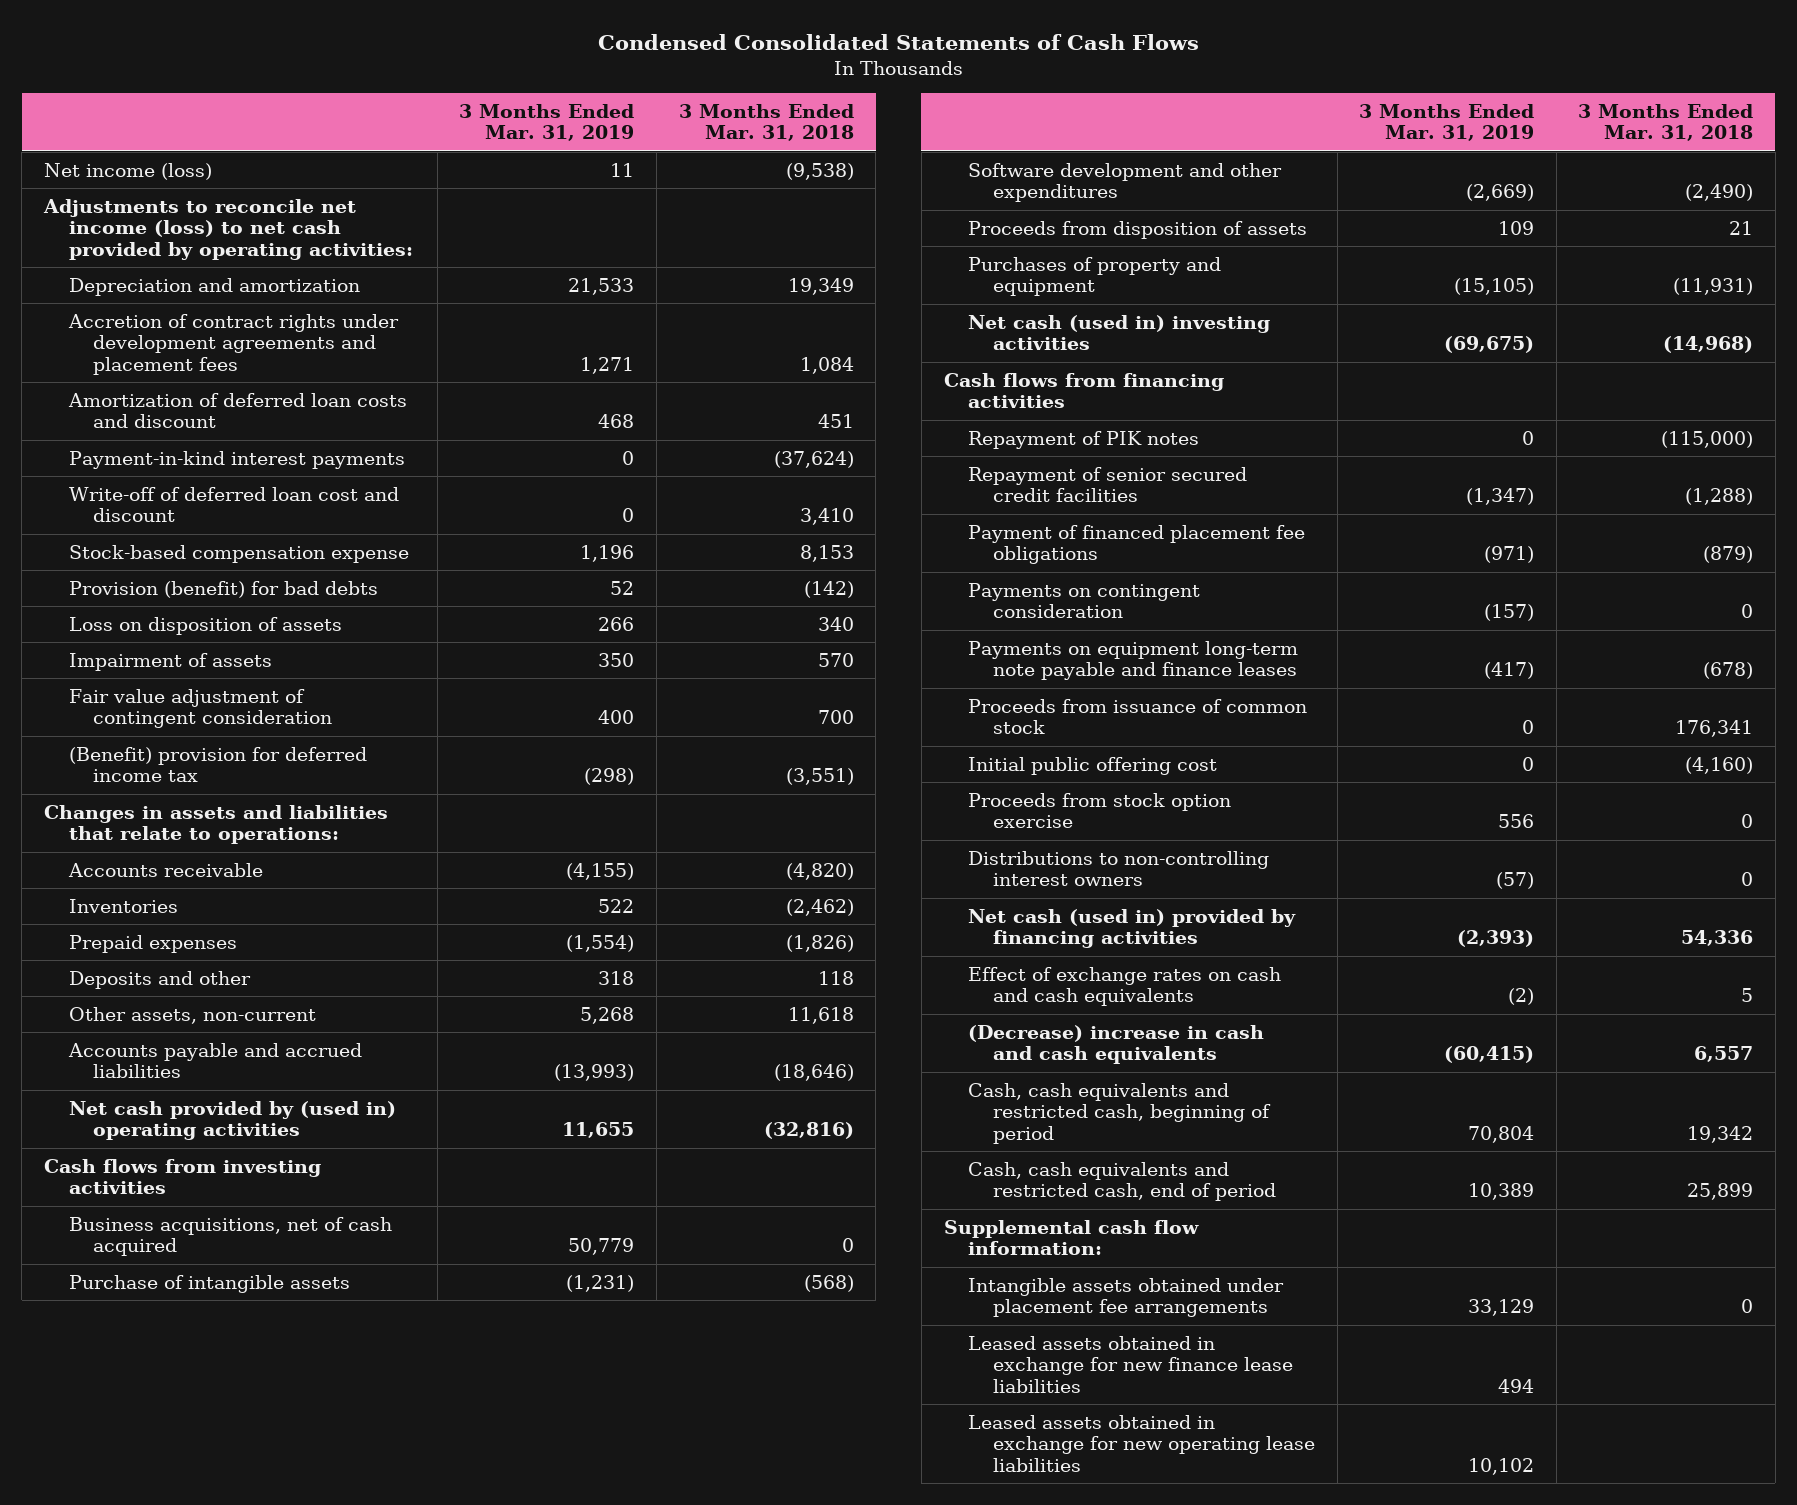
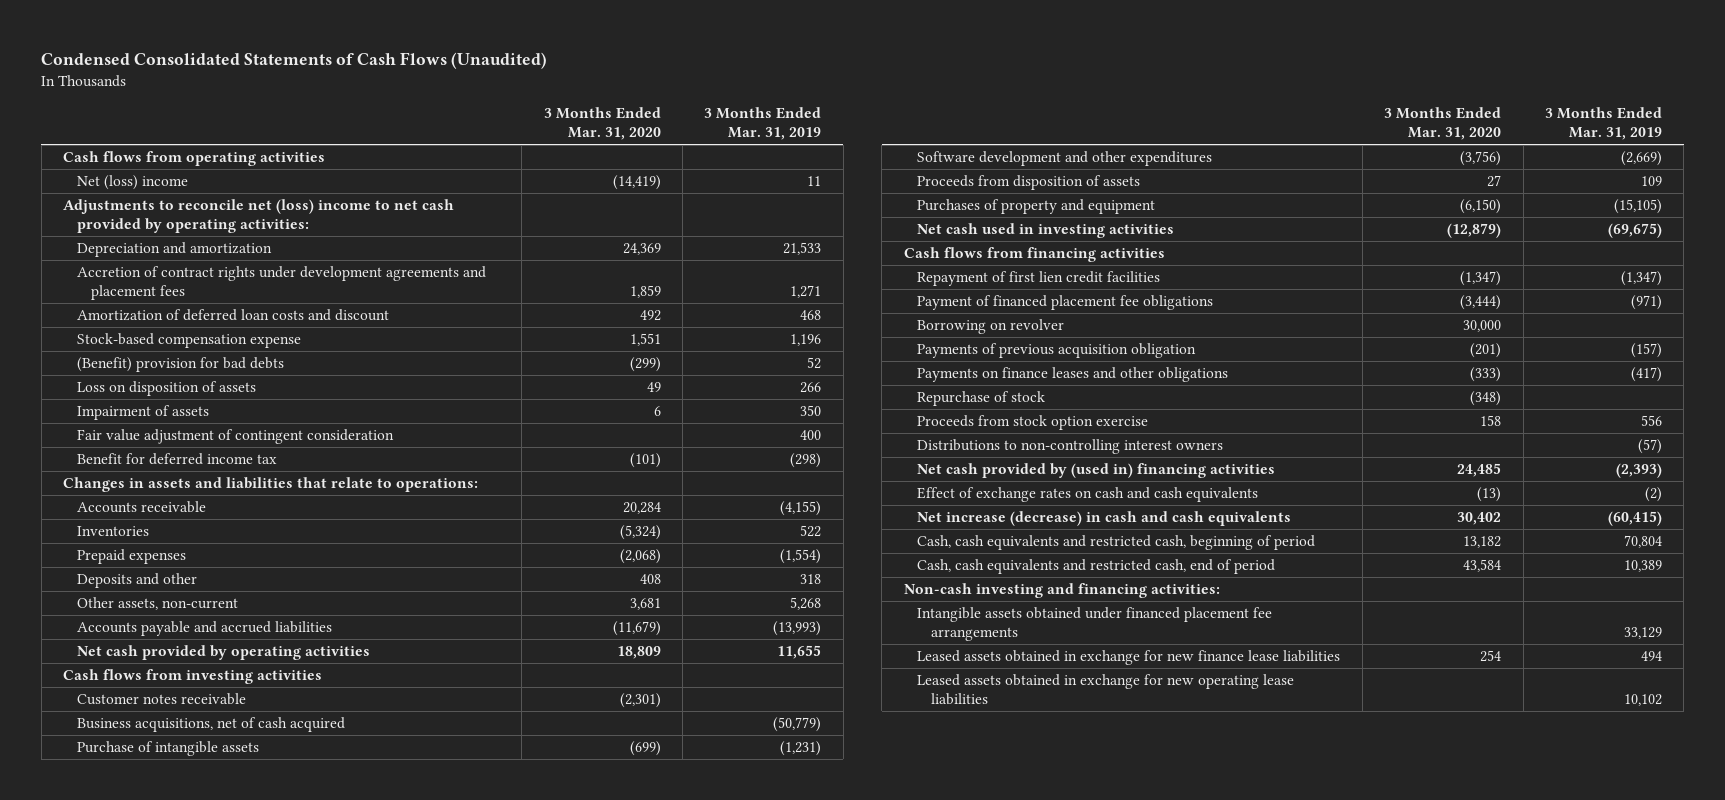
[597,34,1199,51] Condensed Consolidated Statements of Cash Flows -> [41,51,548,69] Condensed Consolidated Statements of Cash Flows (Unaudited)
[678,103,854,142] 3 Months Ended Mar. 31, 2018 -> none
none -> [543,107,661,141] 3 Months Ended Mar. 31, 2020
none -> [62,150,325,166] Cash flows from operating activities
[43,162,212,180] Net income (loss) -> [76,174,188,190] Net (loss) income
[42,198,413,260] Adjustments to reconcile net income (loss) to net cash provided by operating activities: -> [62,198,454,234] Adjustments to reconcile net (loss) income to net cash provided by operating activities:
[68,450,405,469] Payment-in-kind interest payments -> none
[68,486,399,523] Write-off of deferred loan cost and discount -> none
[68,580,378,598] Provision (benefit) for bad debts -> [76,356,284,372] (Benefit) provision for bad debts
[68,746,367,783] (Benefit) provision for deferred income tax -> [76,452,277,465] Benefit for deferred income tax
[68,1100,396,1141] Net cash provided by (used in) operating activities -> [76,644,370,660] Net cash provided by operating activities
none -> [76,692,246,705] Customer notes receivable
[568,1238,635,1256] 50,779 -> [773,716,822,732] (50,779)
[968,314,1271,351] Net cash (used in) investing activities -> [917,222,1175,238] Net cash used in investing activities
[968,430,1200,449] Repayment of PIK notes -> none
[968,466,1248,503] Repayment of senior secured credit facilities -> [917,270,1161,286] Repayment of first lien credit facilities
[968,698,1308,735] Proceeds from issuance of common stock -> none
[968,756,1218,775] Initial public offering cost -> none
none -> [917,318,1065,334] Borrowing on revolver
[968,582,1201,619] Payments on contingent consideration -> [917,342,1197,358] Payments of previous acquisition obligation
[968,640,1299,681] Payments on equipment long-term note payable and finance leases -> [917,366,1229,382] Payments on finance leases and other obligations
none -> [917,390,1046,406] Repurchase of stock
[968,908,1297,949] Net cash (used in) provided by financing activities -> [917,462,1276,478] Net cash provided by (used in) financing activities
[968,1024,1265,1065] (Decrease) increase in cash and cash equivalents -> [917,510,1292,526] Net increase (decrease) in cash and cash equivalents
[943,1219,1199,1256] Supplemental cash flow information: -> none
none -> [903,582,1220,598] Non-cash investing and financing activities:
[968,1277,1285,1318] Intangible assets obtained under placement fee arrangements -> [917,606,1273,642] Intangible assets obtained under financed placement fee arrangements

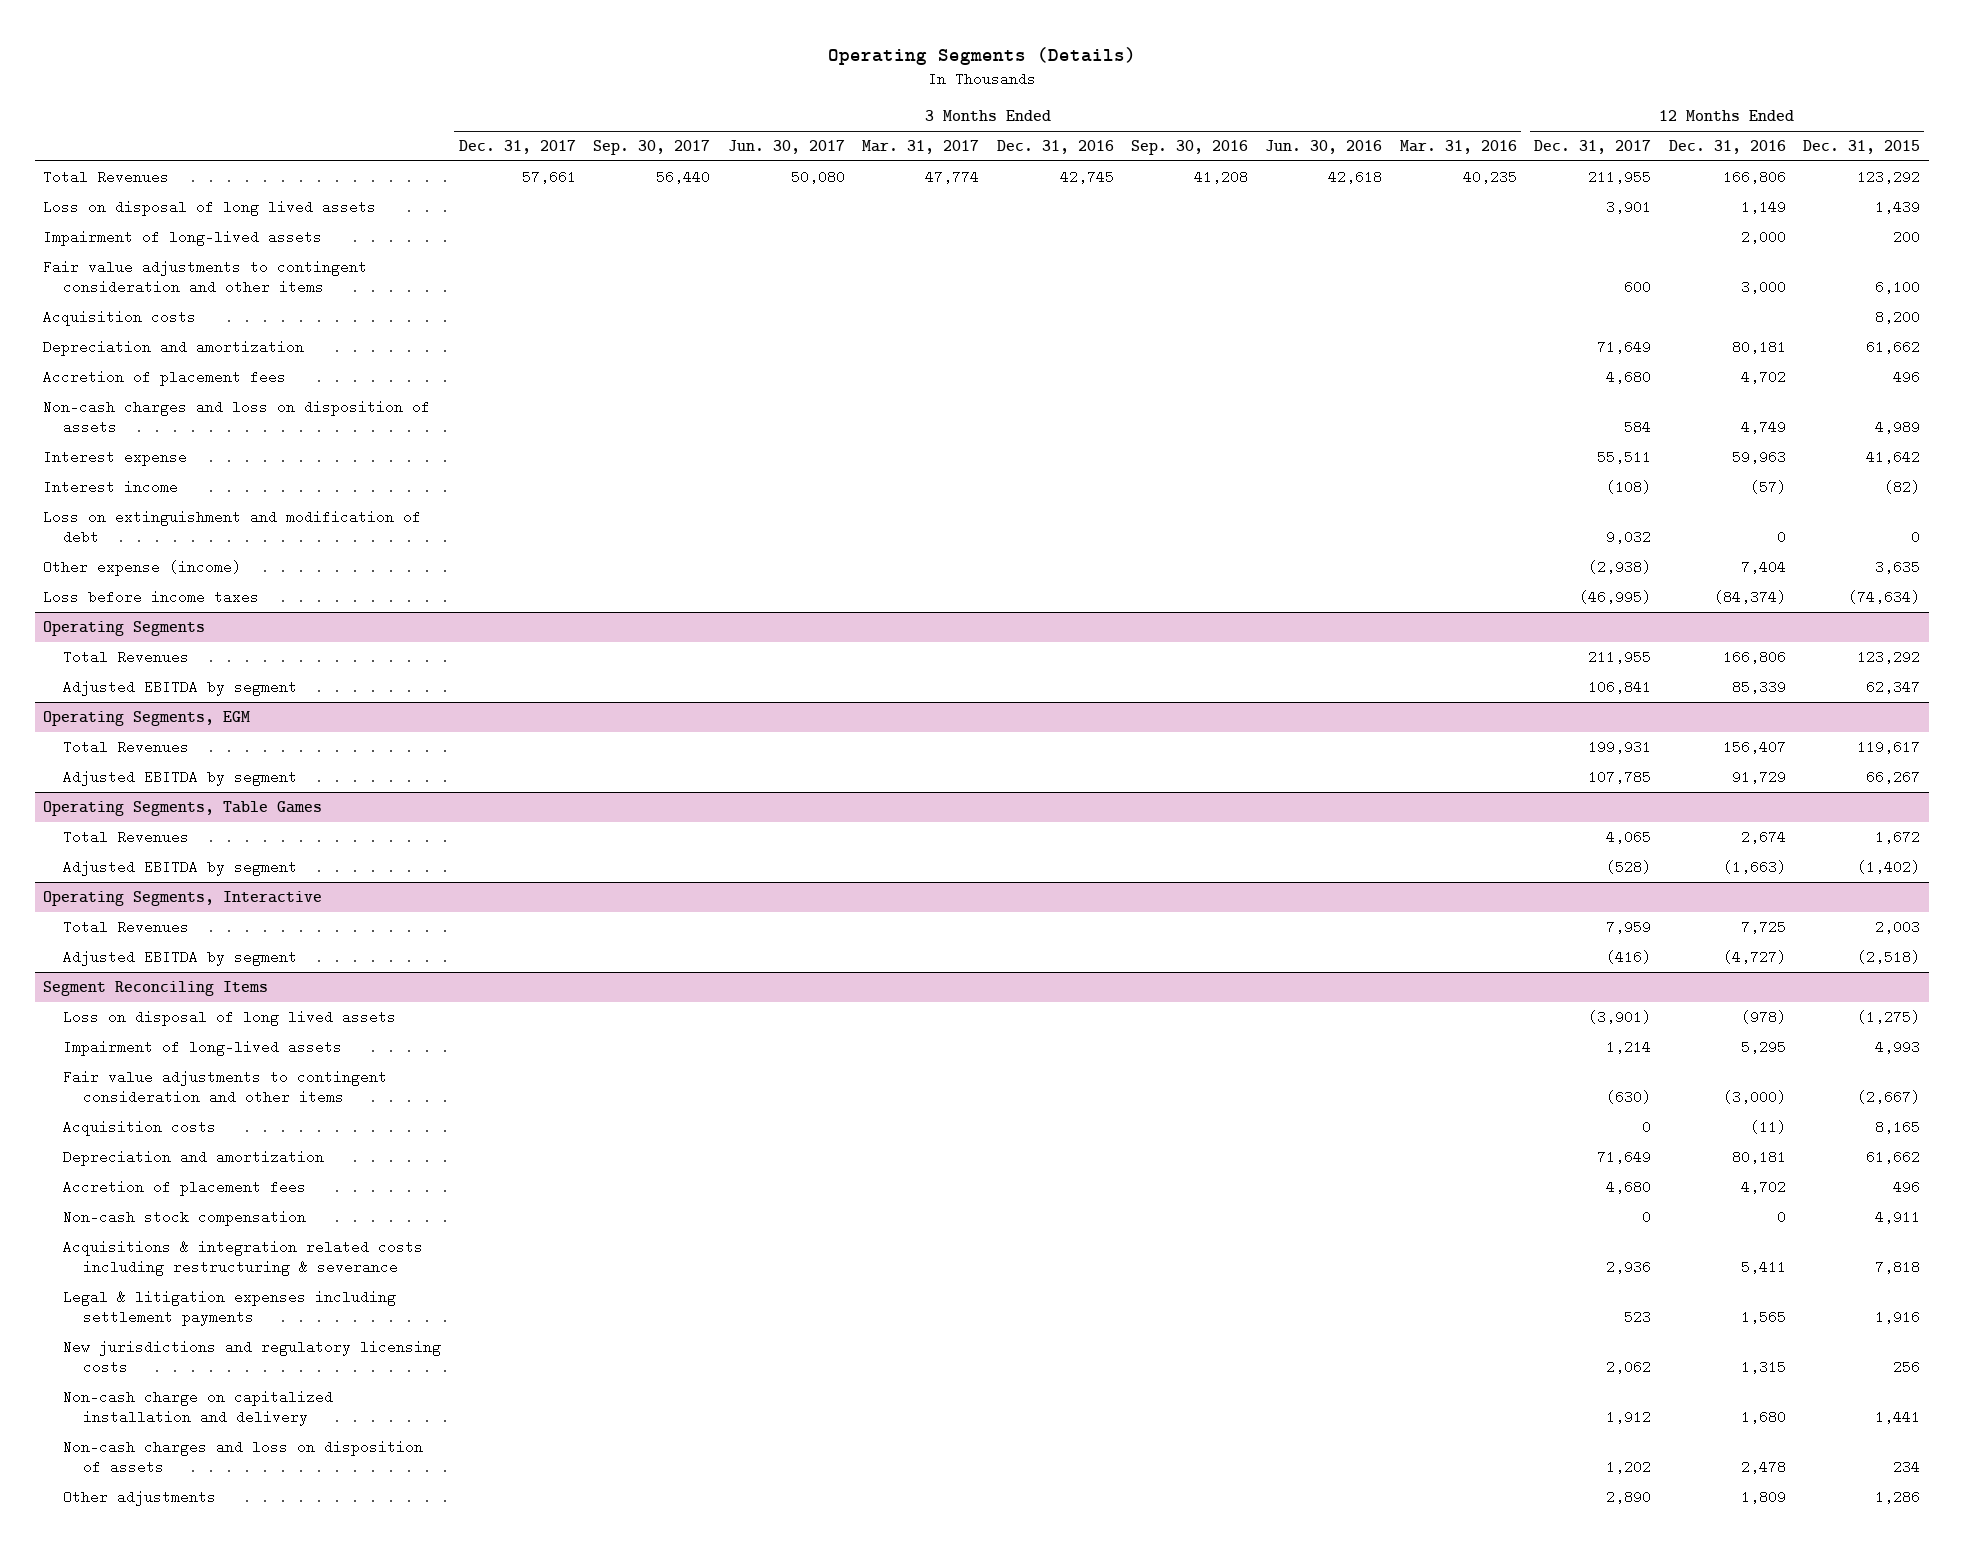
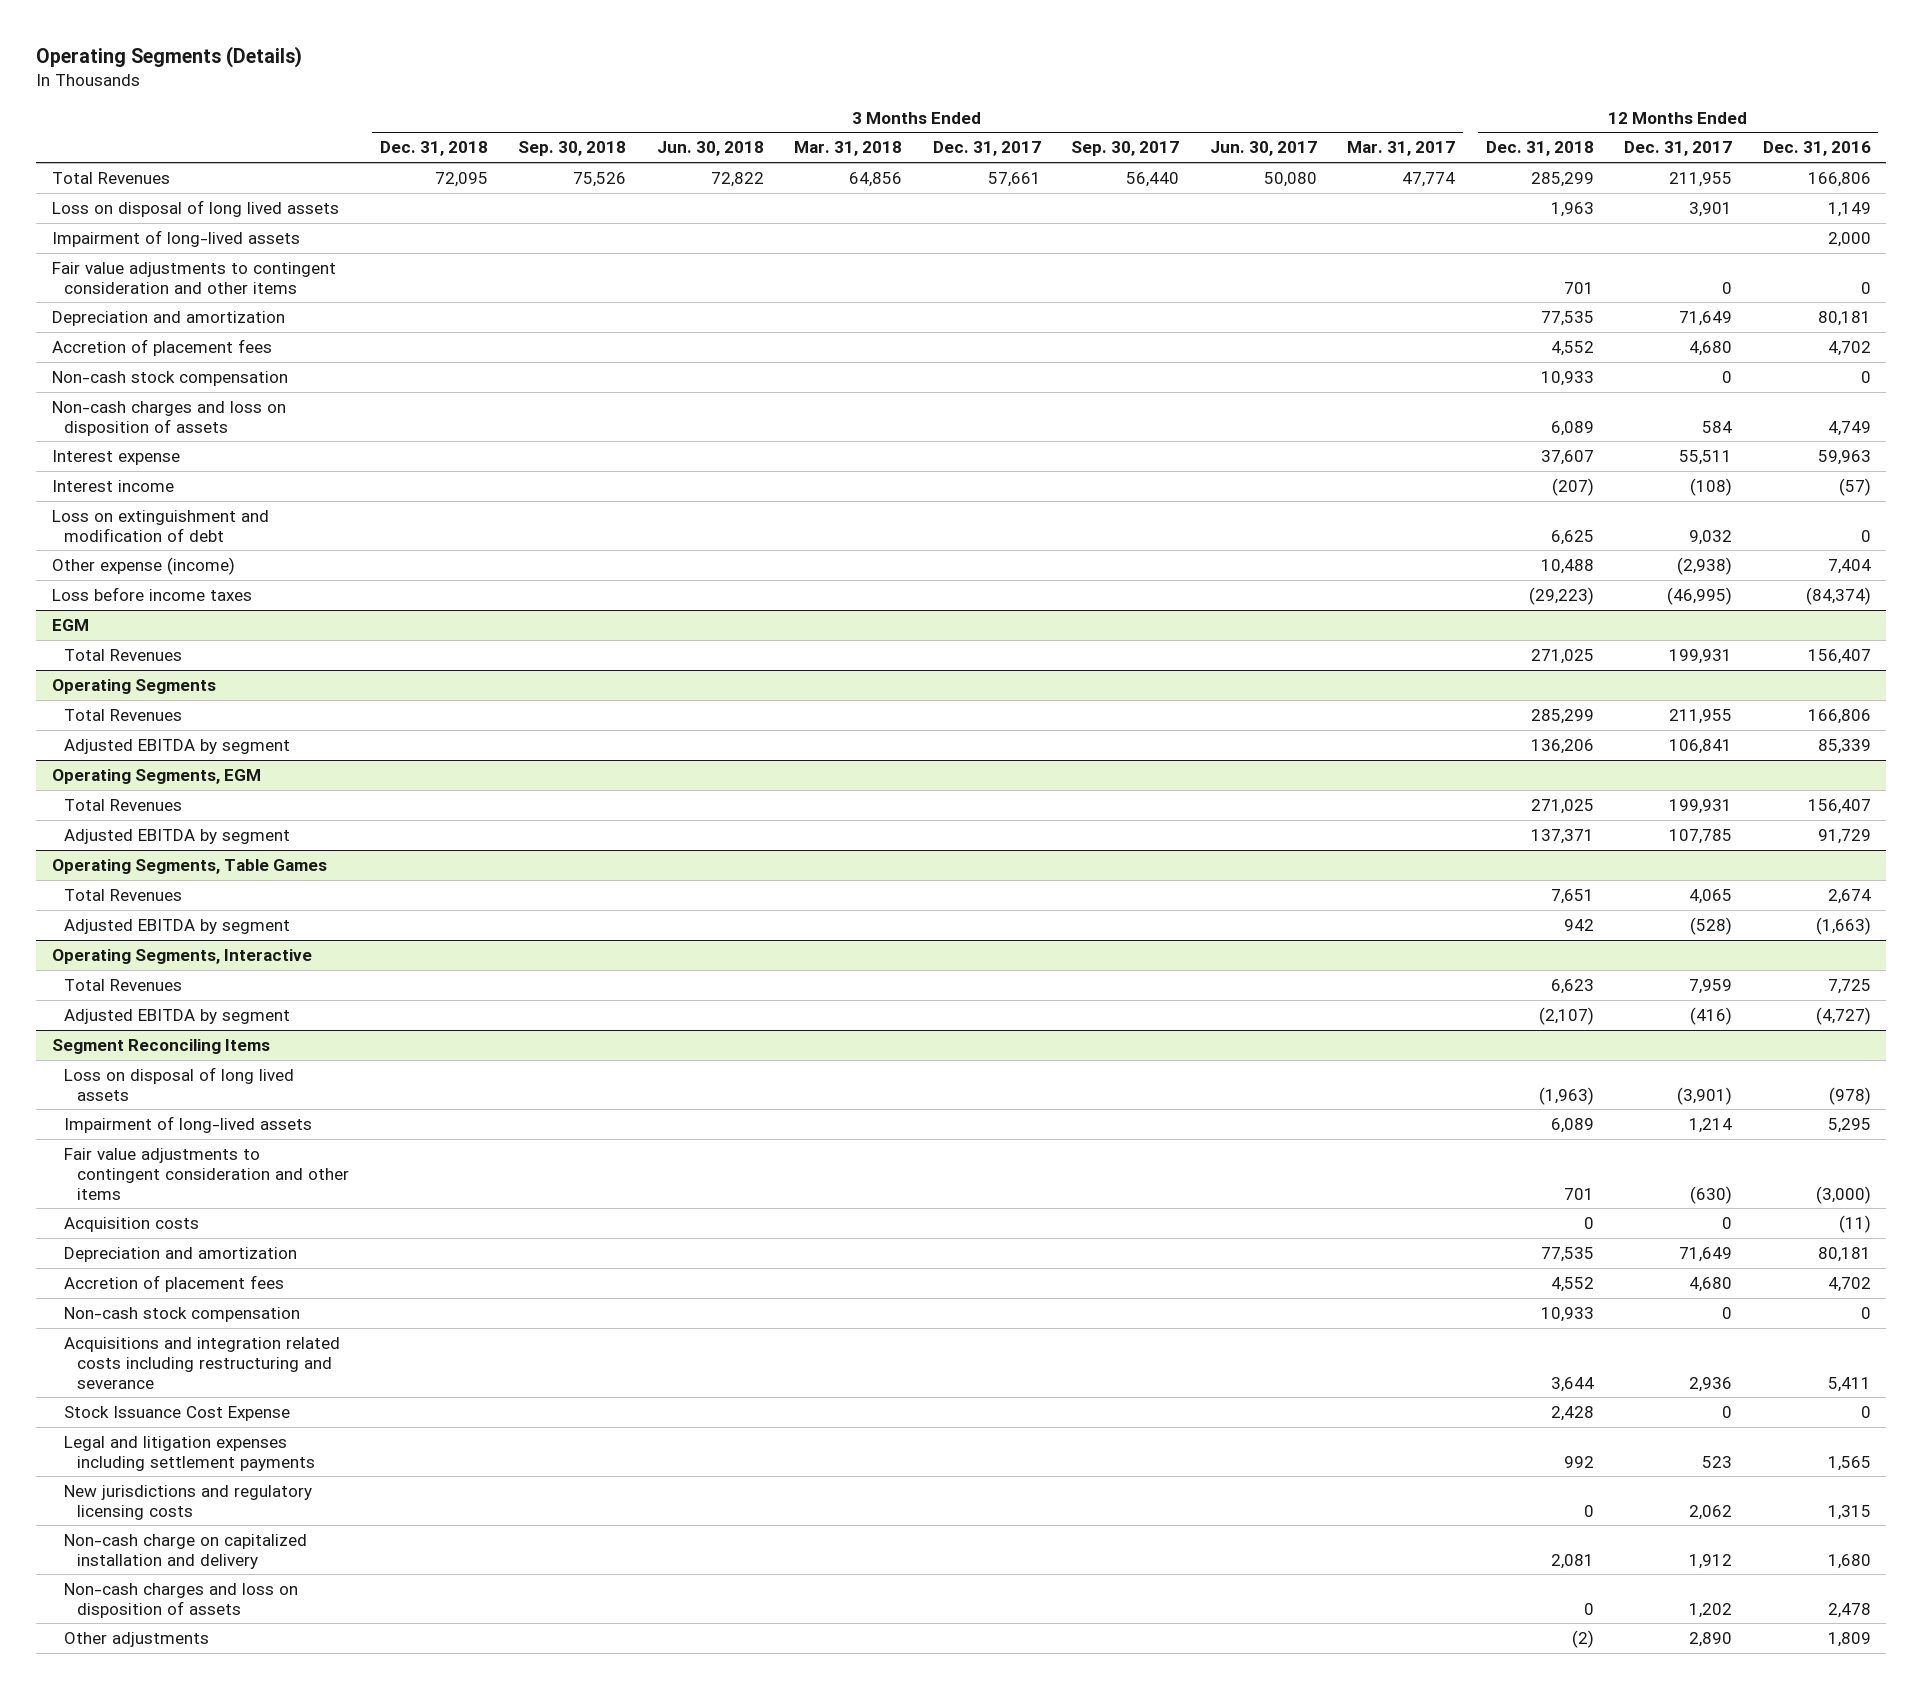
[996,140,1114,155] Dec. 31, 2016 -> none
[1130,140,1248,156] Sep. 30, 2016 -> none
[1265,140,1383,155] Jun. 30, 2016 -> none
[1399,140,1517,155] Mar. 31, 2016 -> none
[1803,140,1921,155] Dec. 31, 2015 -> none
none -> [379,141,488,157] Dec. 31, 2018
none -> [518,141,627,157] Sep. 30, 2018
none -> [656,141,764,157] Jun. 30, 2018
none -> [794,141,903,157] Mar. 31, 2018
none -> [1485,141,1594,157] Dec. 31, 2018
[43,310,197,327] Acquisition costs -> none
[1624,279,1652,294] 600 -> [1722,281,1733,294] 0
[1740,279,1786,294] 3,000 -> [1860,281,1871,294] 0
none -> [51,370,288,386] Non-cash stock compensation
none -> [51,618,89,631] EGM
none -> [64,648,183,661] Total Revenues
[63,1240,424,1276] Acquisitions & integration related costs including restructuring & severance -> [64,1336,341,1389] Acquisitions and integration related costs including restructuring and severance
none -> [64,1405,291,1421] Stock Issuance Cost Expense
[63,1290,397,1326] Legal & litigation expenses including settlement payments -> [64,1435,316,1471] Legal and litigation expenses including settlement payments

